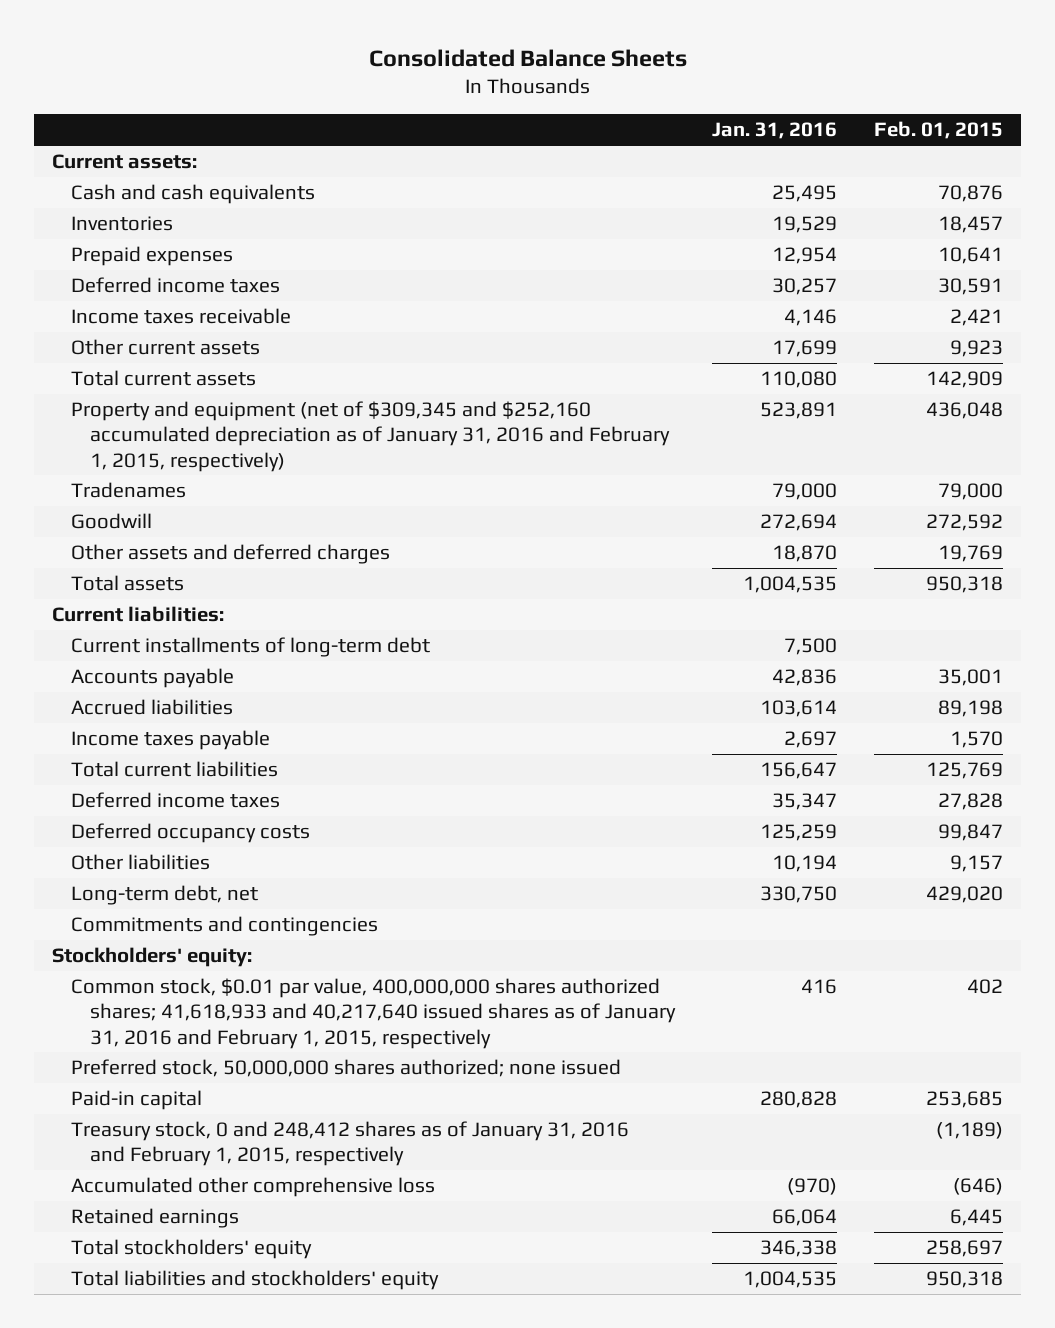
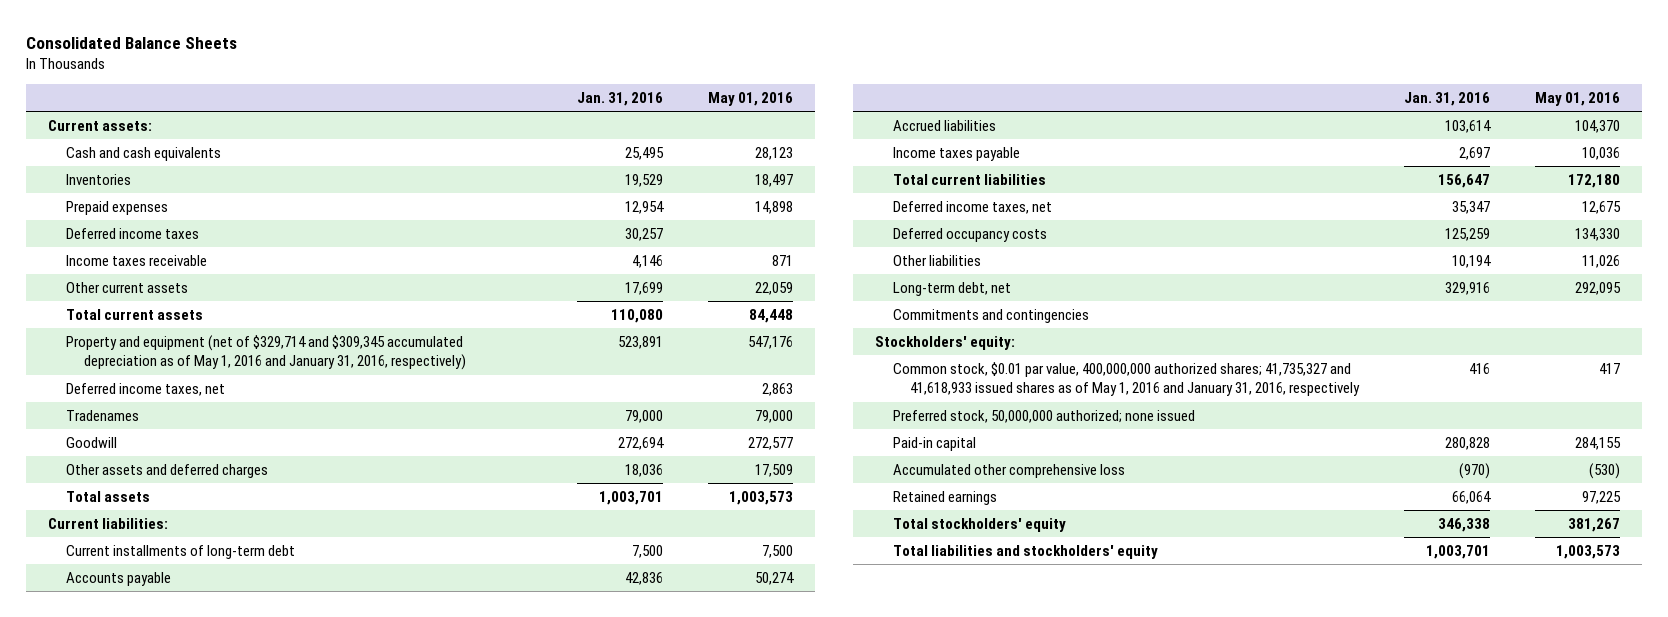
[873,121,1003,140] Feb. 01, 2015 -> none
none -> [707,92,793,107] May 01, 2016
[71,401,671,472] Property and equipment (net of $309,345 and $252,160 accumulated depreciation as of January 31, 2016 and February 1, 2015, respectively) -> [66,334,466,371] Property and equipment (net of $329,714 and $309,345 accumulated depreciation as of May 1, 2016 and January 31, 2016, respectively)
none -> [66,382,226,396] Deferred income taxes, net
[772,545,838,563] 18,870 -> [625,463,664,477] 18,036
[743,576,838,594] 1,004,535 -> [599,490,664,505] 1,003,701
[71,792,281,809] Deferred income taxes -> [892,200,1052,214] Deferred income taxes, net
[760,886,838,904] 330,750 -> [1445,281,1491,295] 329,916
[71,978,677,1049] Common stock, $0.01 par value, 400,000,000 shares authorized shares; 41,618,933 and 40,217,640 issued shares as of January 31, 2016 and February 1, 2015, respectively -> [892,361,1361,397] Common stock, $0.01 par value, 400,000,000 authorized shares; 41,735,327 and 41,618,933 issued shares as of May 1, 2016 and January 31, 2016, respectively
[71,1059,622,1078] Preferred stock, 50,000,000 shares authorized; none issued -> [892,409,1195,423] Preferred stock, 50,000,000 authorized; none issued
[71,1121,630,1167] Treasury stock, 0 and 248,412 shares as of January 31, 2016 and February 1, 2015, respectively -> none
[743,1271,838,1289] 1,004,535 -> [1426,544,1491,559] 1,003,701

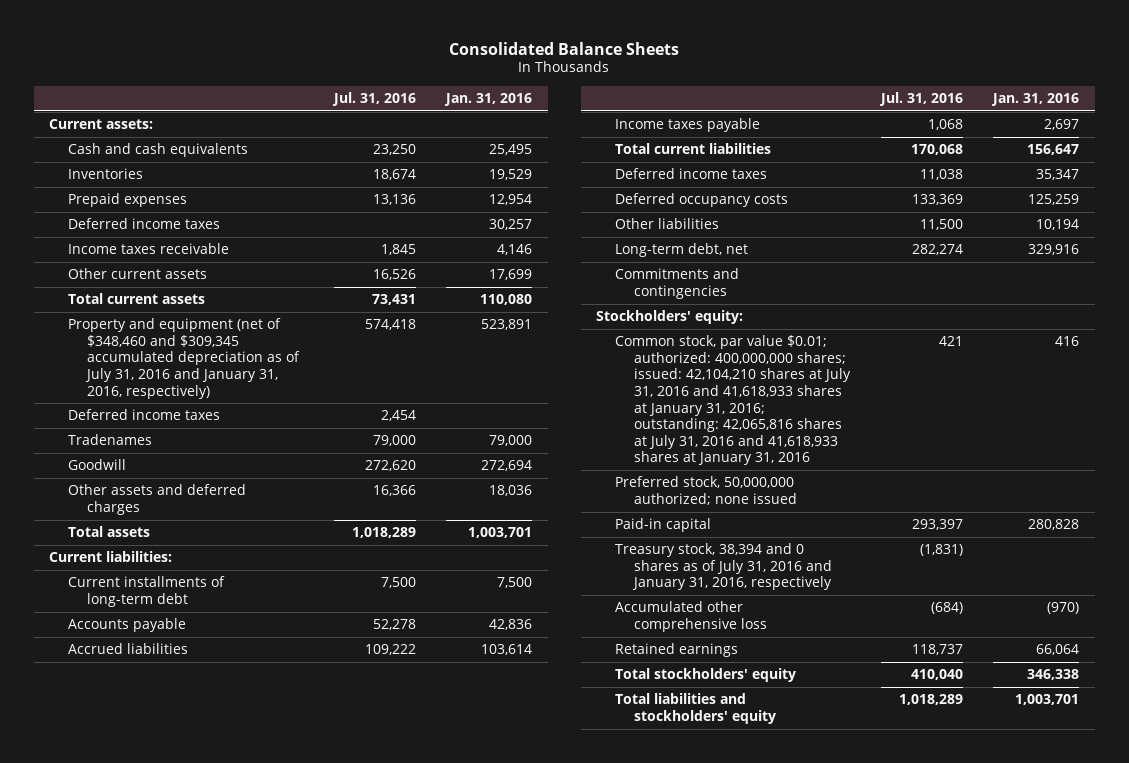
[707,92,793,107] May 01, 2016 -> none
none -> [331,91,416,106] Jul. 31, 2016
[66,334,466,371] Property and equipment (net of $329,714 and $309,345 accumulated depreciation as of May 1, 2016 and January 31, 2016, respectively) -> [68,318,300,399] Property and equipment (net of $348,460 and $309,345 accumulated depreciation as of July 31, 2016 and January 31, 2016, respectively)
[66,382,226,396] Deferred income taxes, net -> [68,409,221,421] Deferred income taxes
[892,200,1052,214] Deferred income taxes, net -> [615,168,768,180] Deferred income taxes
[892,361,1361,397] Common stock, $0.01 par value, 400,000,000 authorized shares; 41,735,327 and 41,618,933 issued shares as of May 1, 2016 and January 31, 2016, respectively -> [615,335,851,466] Common stock, par value $0.01; authorized: 400,000,000 shares; issued: 42,104,210 shares at July 31, 2016 and 41,618,933 shares at January 31, 2016; outstanding: 42,065,816 shares at July 31, 2016 and 41,618,933 shares at January 31, 2016
none -> [615,543,832,591] Treasury stock, 38,394 and 0 shares as of July 31, 2016 and January 31, 2016, respectively

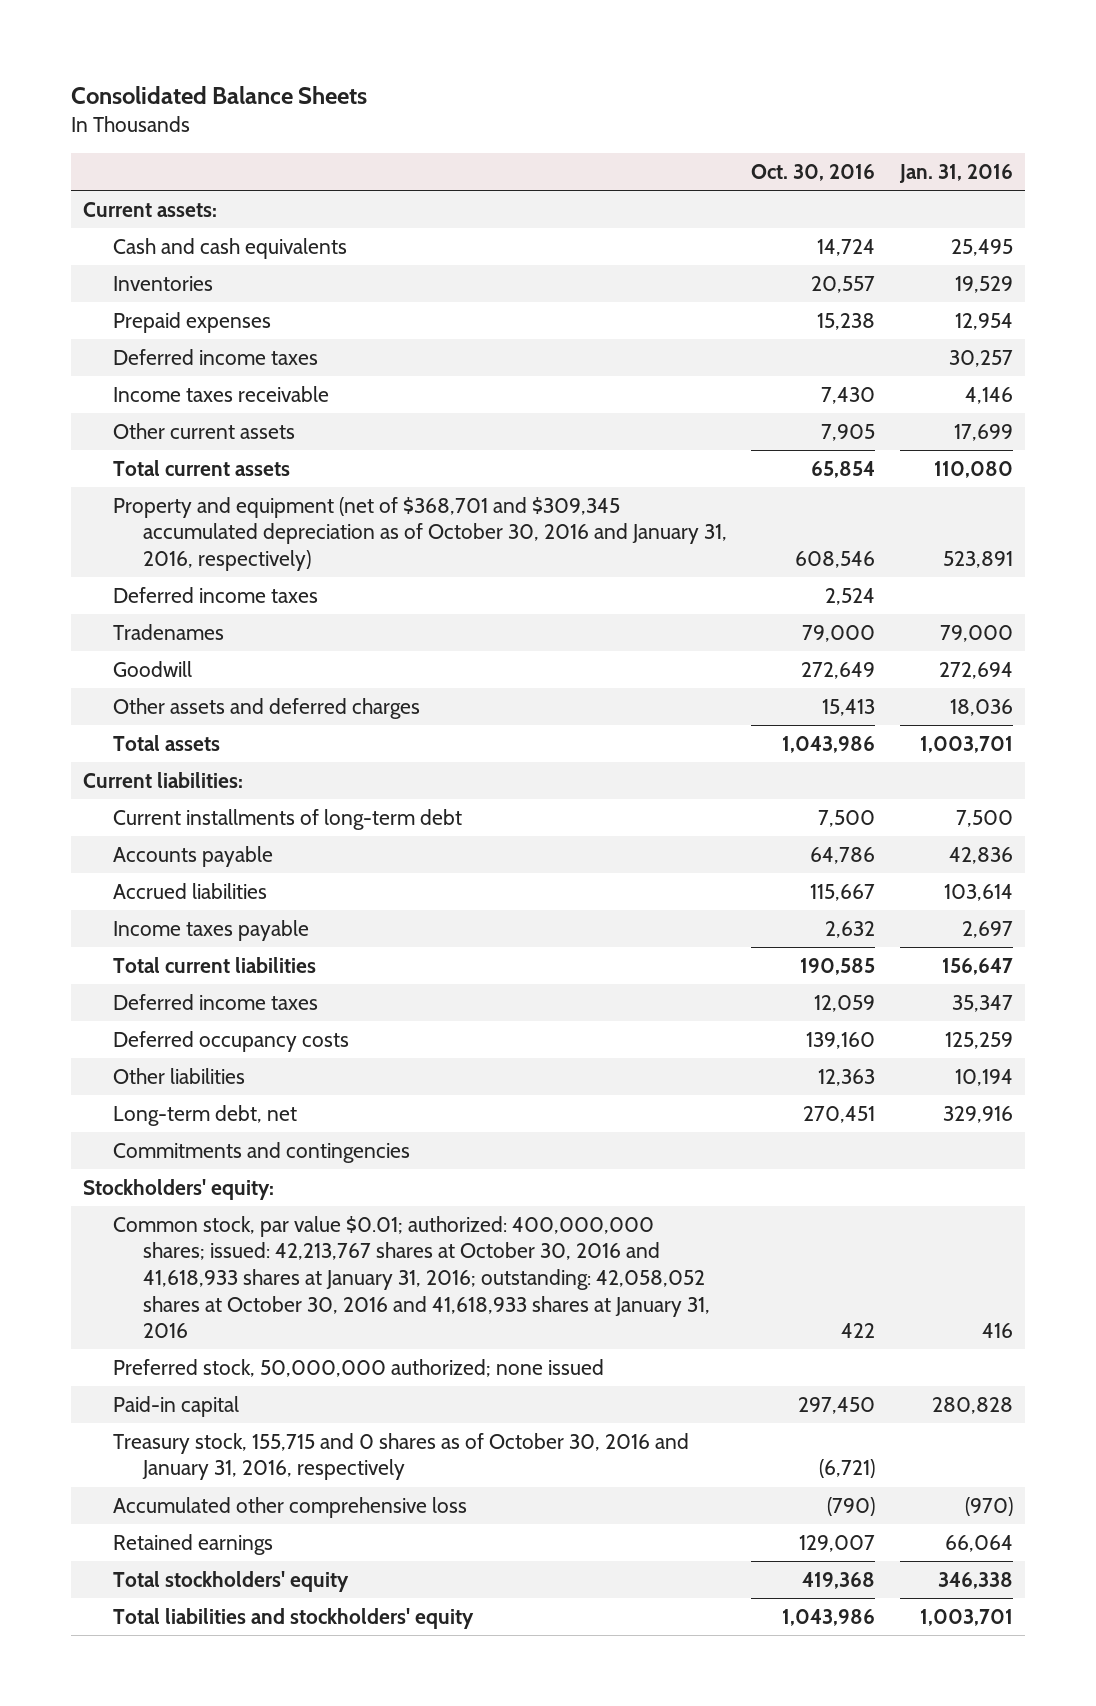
[331,91,416,106] Jul. 31, 2016 -> none
none -> [751,163,876,181] Oct. 30, 2016
[68,318,300,399] Property and equipment (net of $348,460 and $309,345 accumulated depreciation as of July 31, 2016 and January 31, 2016, respectively) -> [113,496,727,571] Property and equipment (net of $368,701 and $309,345 accumulated depreciation as of October 30, 2016 and January 31, 2016, respectively)
[615,335,851,466] Common stock, par value $0.01; authorized: 400,000,000 shares; issued: 42,104,210 shares at July 31, 2016 and 41,618,933 shares at January 31, 2016; outstanding: 42,065,816 shares at July 31, 2016 and 41,618,933 shares at January 31, 2016 -> [113,1215,710,1339] Common stock, par value $0.01; authorized: 400,000,000 shares; issued: 42,213,767 shares at October 30, 2016 and 41,618,933 shares at January 31, 2016; outstanding: 42,058,052 shares at October 30, 2016 and 41,618,933 shares at January 31, 2016
[615,543,832,591] Treasury stock, 38,394 and 0 shares as of July 31, 2016 and January 31, 2016, respectively -> [113,1432,690,1481] Treasury stock, 155,715 and 0 shares as of October 30, 2016 and January 31, 2016, respectively

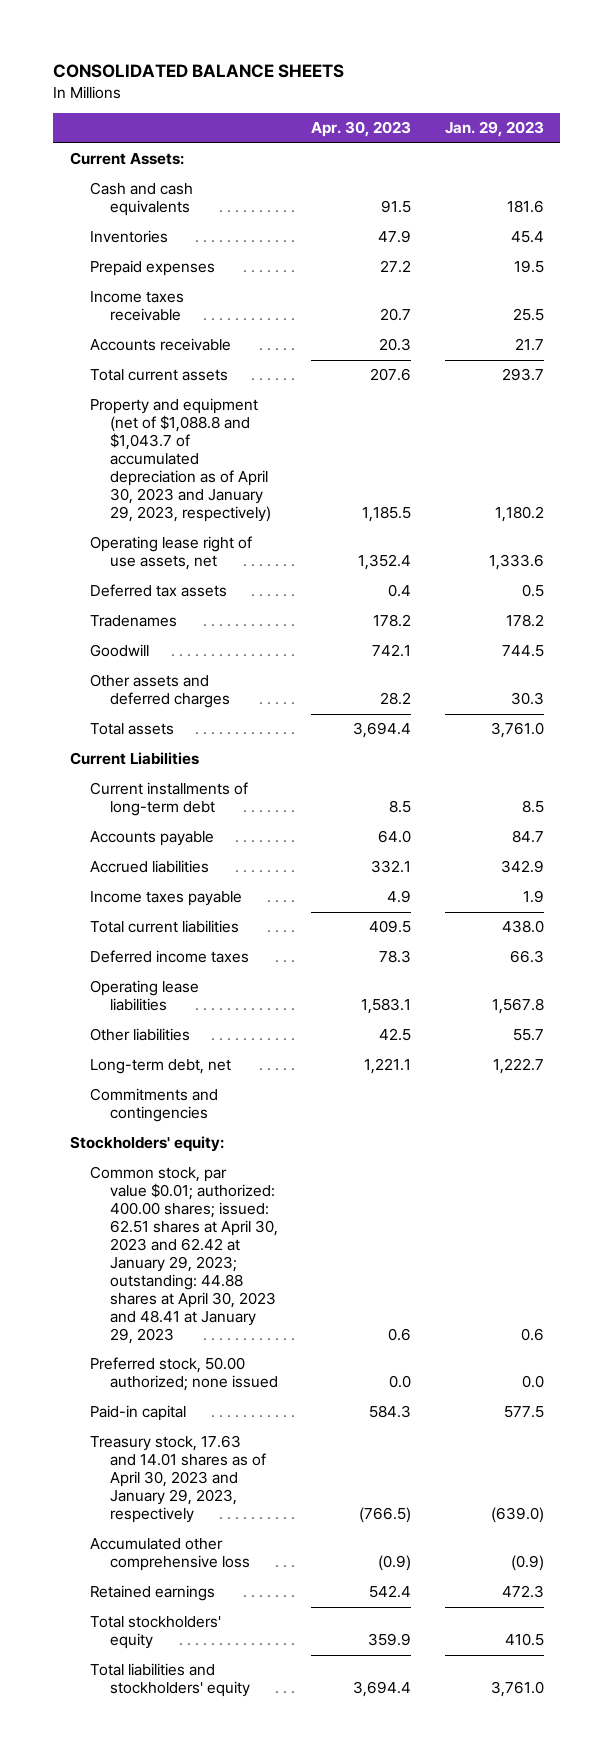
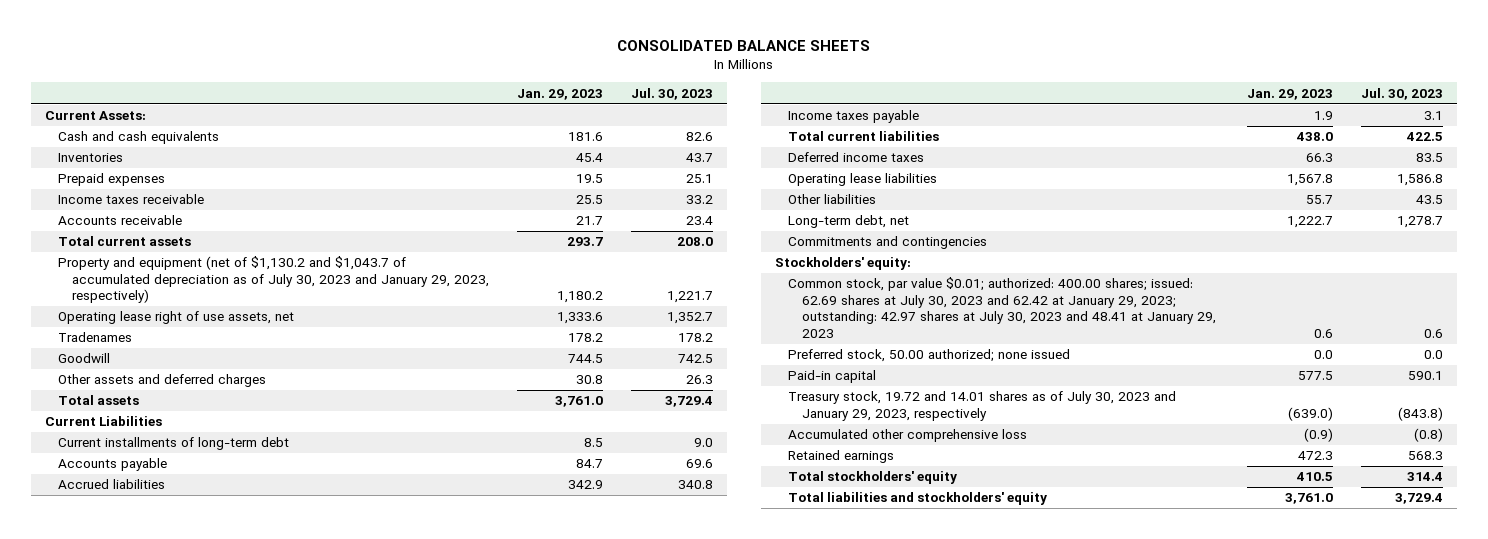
[311,121,412,138] Apr. 30, 2023 -> none
none -> [631,87,714,100] Jul. 30, 2023
[90,398,272,523] Property and equipment (net of $1,088.8 and $1,043.7 of accumulated depreciation as of April 30, 2023 and January 29, 2023, respectively) -> [58,256,490,304] Property and equipment (net of $1,130.2 and $1,043.7 of accumulated depreciation as of July 30, 2023 and January 29, 2023, respectively)
[90,584,228,598] Deferred tax assets -> none
[510,692,544,706] 30.3 -> [576,375,604,385] 30.8
[90,1166,279,1345] Common stock, par value $0.01; authorized: 400.00 shares; issued: 62.51 shares at April 30, 2023 and 62.42 at January 29, 2023; outstanding: 44.88 shares at April 30, 2023 and 48.41 at January 29, 2023 -> [788,277,1217,338] Common stock, par value $0.01; authorized: 400.00 shares; issued: 62.69 shares at July 30, 2023 and 62.42 at January 29, 2023; outstanding: 42.97 shares at July 30, 2023 and 48.41 at January 29, 2023
[90,1435,267,1524] Treasury stock, 17.63 and 14.01 shares as of April 30, 2023 and January 29, 2023, respectively -> [788,391,1177,421] Treasury stock, 19.72 and 14.01 shares as of July 30, 2023 and January 29, 2023, respectively

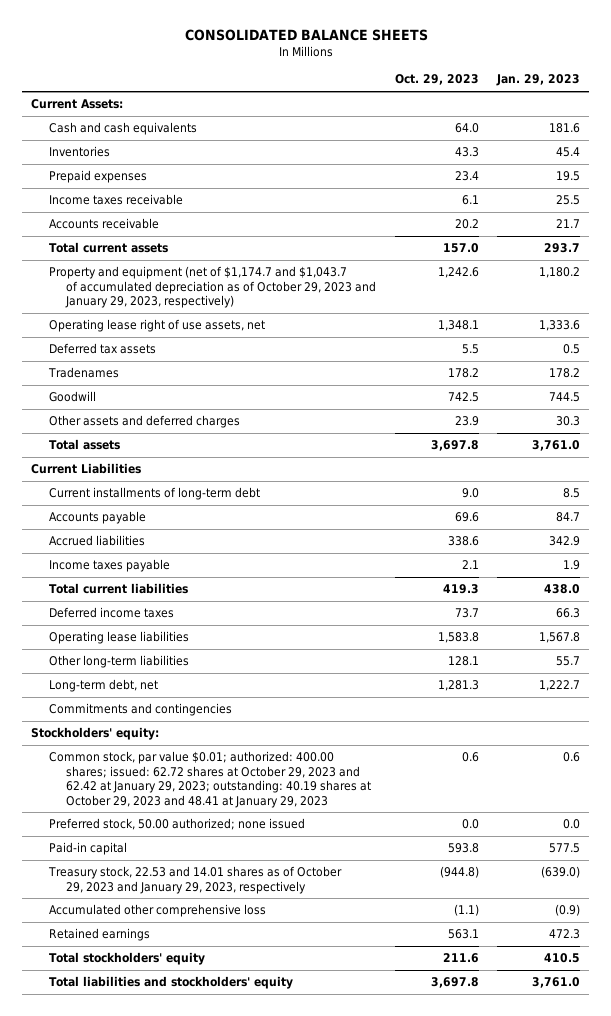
[631,87,714,100] Jul. 30, 2023 -> none
none -> [394,74,479,86] Oct. 29, 2023
[58,256,490,304] Property and equipment (net of $1,130.2 and $1,043.7 of accumulated depreciation as of July 30, 2023 and January 29, 2023, respectively) -> [48,266,377,309] Property and equipment (net of $1,174.7 and $1,043.7 of accumulated depreciation as of October 29, 2023 and January 29, 2023, respectively)
none -> [48,343,156,355] Deferred tax assets
[576,375,604,385] 30.8 -> [556,416,581,427] 30.3
[788,194,877,205] Other liabilities -> [48,655,189,669] Other long-term liabilities
[788,277,1217,338] Common stock, par value $0.01; authorized: 400.00 shares; issued: 62.69 shares at July 30, 2023 and 62.42 at January 29, 2023; outstanding: 42.97 shares at July 30, 2023 and 48.41 at January 29, 2023 -> [48,751,372,808] Common stock, par value $0.01; authorized: 400.00 shares; issued: 62.72 shares at October 29, 2023 and 62.42 at January 29, 2023; outstanding: 40.19 shares at October 29, 2023 and 48.41 at January 29, 2023
[788,391,1177,421] Treasury stock, 19.72 and 14.01 shares as of July 30, 2023 and January 29, 2023, respectively -> [47,866,342,894] Treasury stock, 22.53 and 14.01 shares as of October 29, 2023 and January 29, 2023, respectively

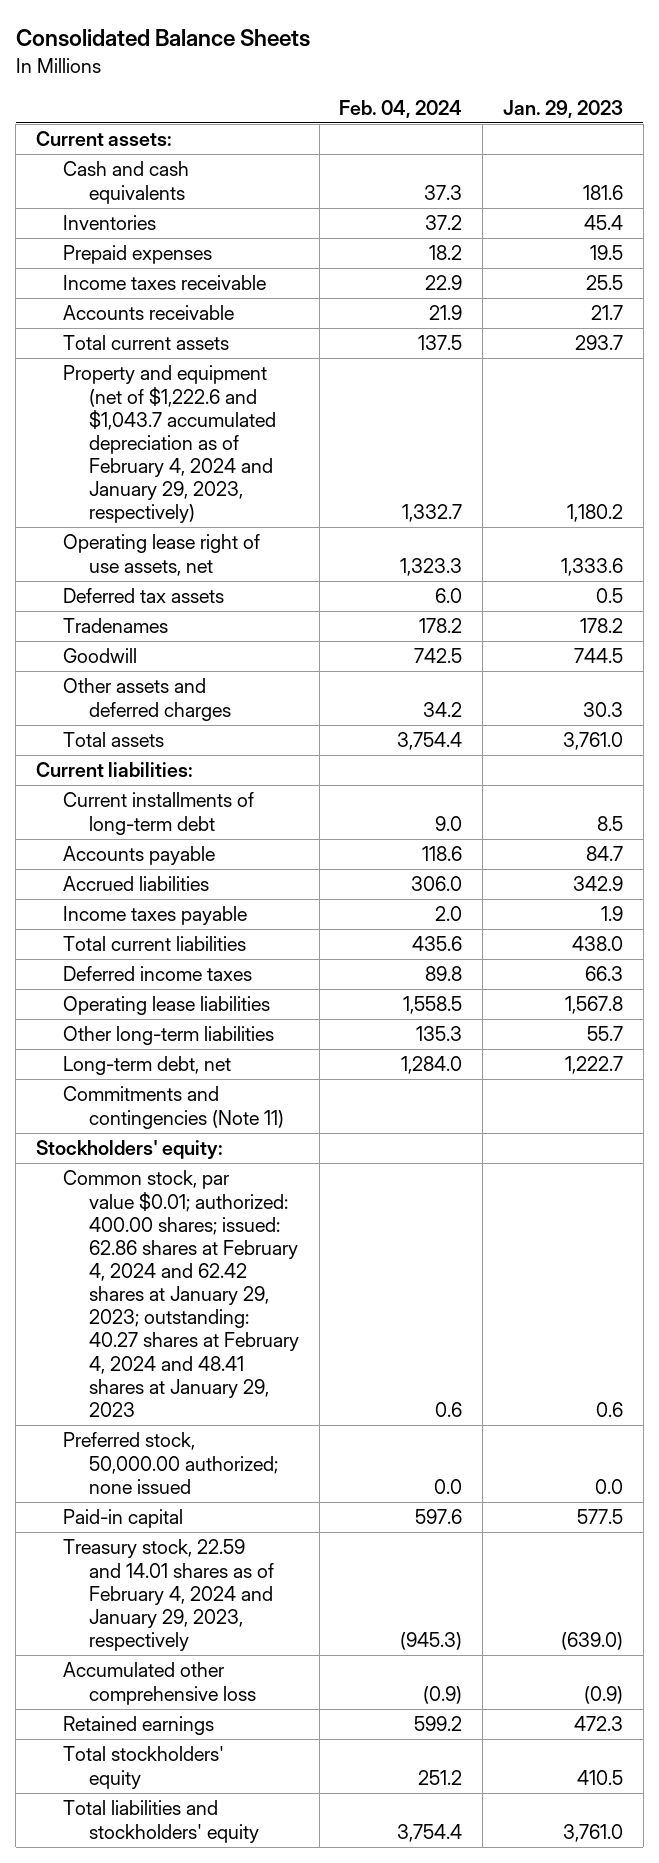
[184,28,428,41] CONSOLIDATED BALANCE SHEETS -> [15,29,310,48] Consolidated Balance Sheets
[394,74,479,86] Oct. 29, 2023 -> none
none -> [339,99,463,118] Feb. 04, 2024
[31,99,124,110] Current Assets: -> [36,131,173,147] Current assets:
[48,266,377,309] Property and equipment (net of $1,174.7 and $1,043.7 of accumulated depreciation as of October 29, 2023 and January 29, 2023, respectively) -> [62,365,276,524] Property and equipment (net of $1,222.6 and $1,043.7 accumulated depreciation as of February 4, 2024 and January 29, 2023, respectively)
[31,463,142,475] Current Liabilities -> [36,762,194,778] Current liabilities:
[48,703,232,717] Commitments and contingencies -> [62,1086,284,1129] Commitments and contingencies (Note 11)
[48,751,372,808] Common stock, par value $0.01; authorized: 400.00 shares; issued: 62.72 shares at October 29, 2023 and 62.42 at January 29, 2023; outstanding: 40.19 shares at October 29, 2023 and 48.41 at January 29, 2023 -> [62,1170,299,1417] Common stock, par value $0.01; authorized: 400.00 shares; issued: 62.86 shares at February 4, 2024 and 62.42 shares at January 29, 2023; outstanding: 40.27 shares at February 4, 2024 and 48.41 shares at January 29, 2023
[48,818,305,831] Preferred stock, 50.00 authorized; none issued -> [62,1432,278,1494] Preferred stock, 50,000.00 authorized; none issued
[47,866,342,894] Treasury stock, 22.53 and 14.01 shares as of October 29, 2023 and January 29, 2023, respectively -> [62,1539,274,1651] Treasury stock, 22.59 and 14.01 shares as of February 4, 2024 and January 29, 2023, respectively

